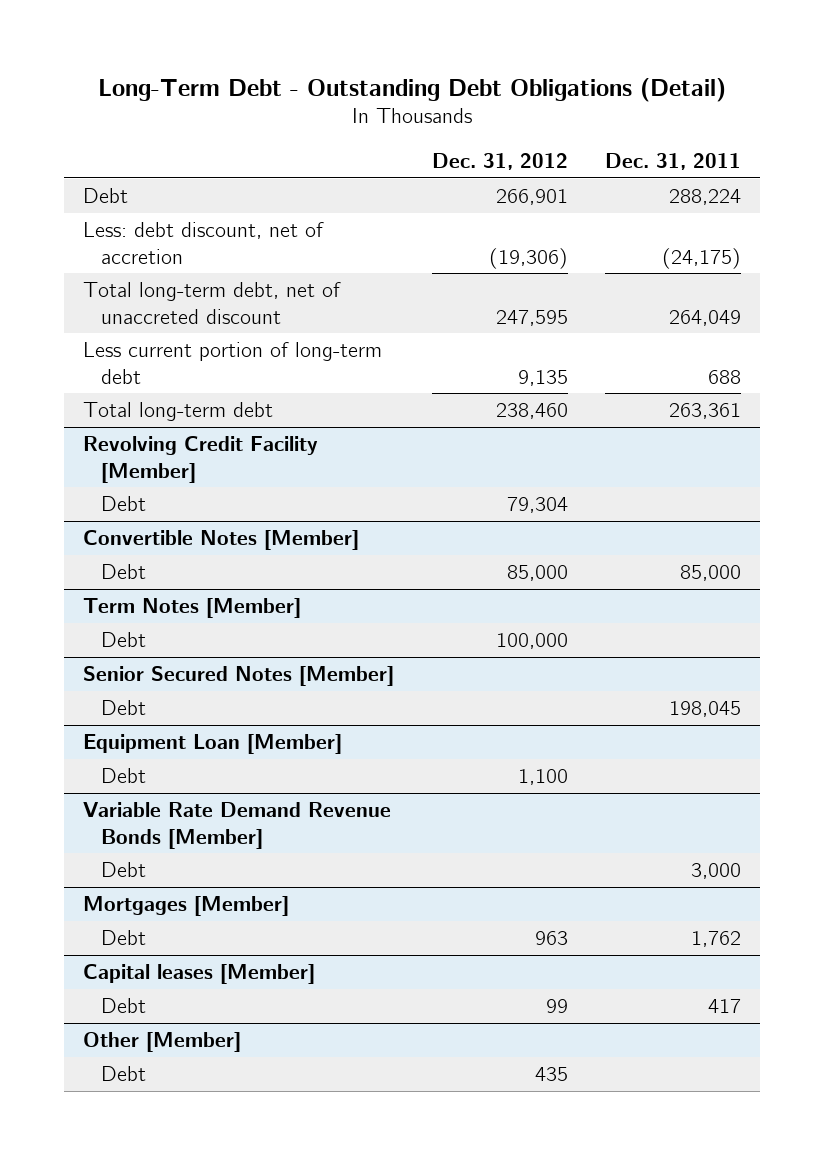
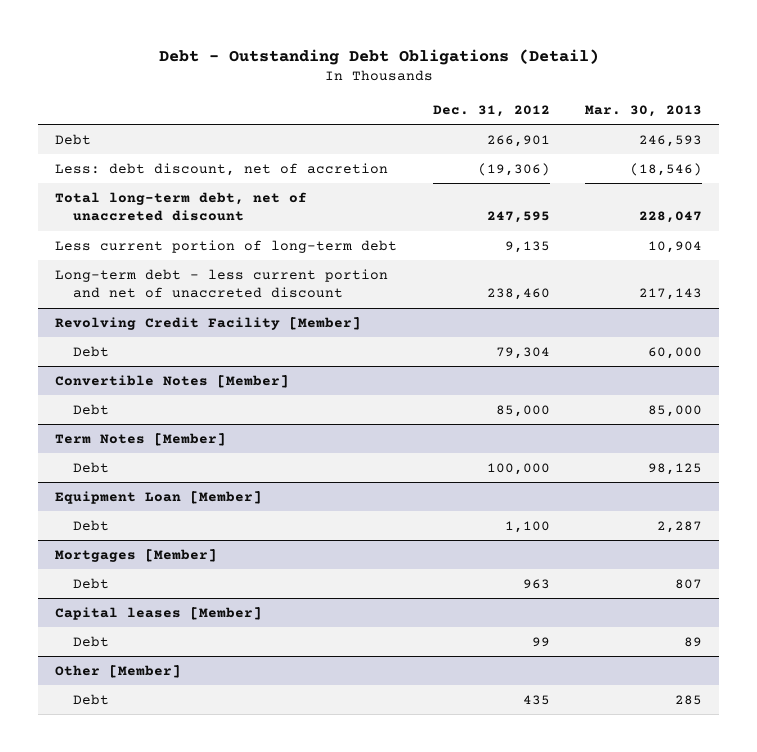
[98,77,727,102] Long-Term Debt - Outstanding Debt Obligations (Detail) -> [158,48,599,65] Debt - Outstanding Debt Obligations (Detail)
[605,152,742,170] Dec. 31, 2011 -> none
none -> [584,104,702,117] Mar. 30, 2013
[82,402,273,422] Total long-term debt -> [55,268,389,299] Long-term debt - less current portion and net of unaccreted discount
[82,666,394,687] Senior Secured Notes [Member] -> none
[101,700,147,716] Debt -> none
[82,802,391,849] Variable Rate Demand Revenue Bonds [Member] -> none
[101,862,147,878] Debt -> none

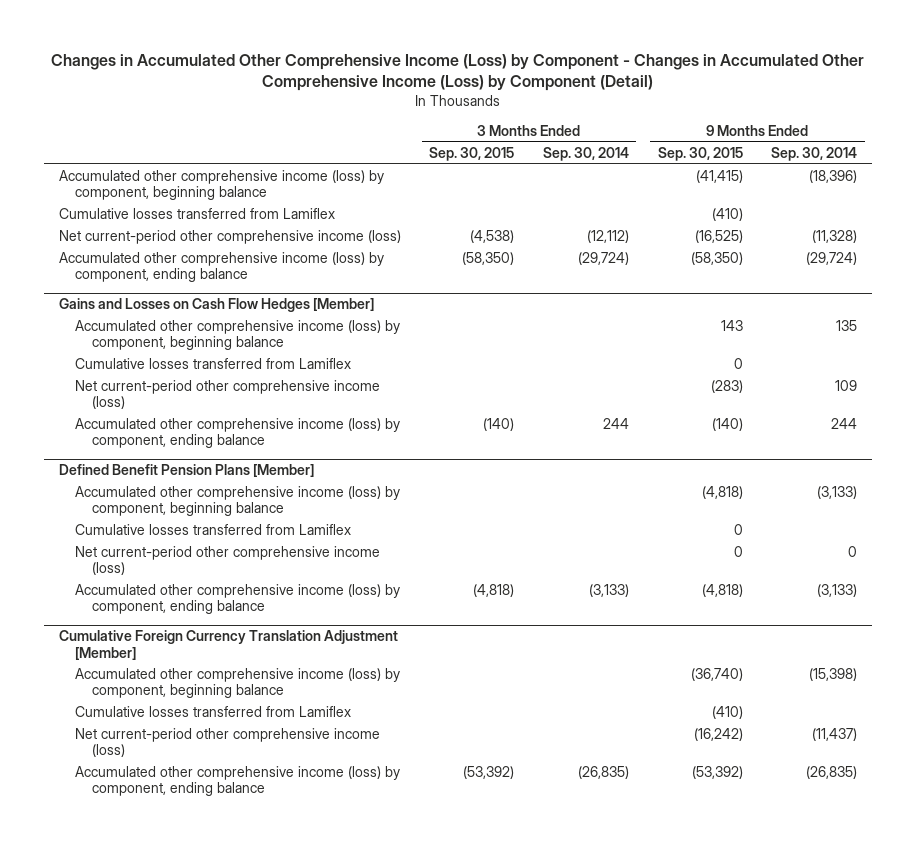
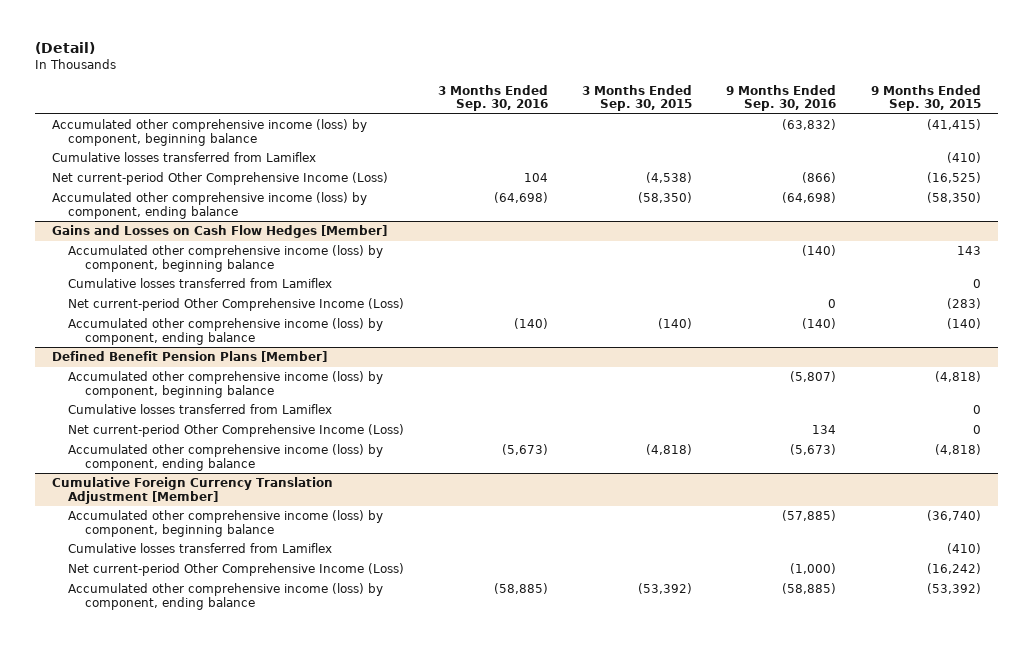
[50,53,864,92] Changes in Accumulated Other Comprehensive Income (Loss) by Component - Changes in Accumulated Other Comprehensive Income (Loss) by Component (Detail) -> [35,42,96,55] (Detail)
[542,146,629,161] Sep. 30, 2014 -> none
[771,146,858,161] Sep. 30, 2014 -> none
none -> [438,84,549,112] 3 Months Ended Sep. 30, 2016
none -> [726,84,837,112] 9 Months Ended Sep. 30, 2016
[58,229,401,244] Net current-period other comprehensive income (loss) -> [52,172,389,186] Net current-period Other Comprehensive Income (Loss)
[75,379,381,410] Net current-period other comprehensive income (loss) -> [68,298,405,312] Net current-period Other Comprehensive Income (Loss)
[75,545,381,576] Net current-period other comprehensive income (loss) -> [68,424,405,438] Net current-period Other Comprehensive Income (Loss)
[75,727,381,758] Net current-period other comprehensive income (loss) -> [68,563,405,577] Net current-period Other Comprehensive Income (Loss)

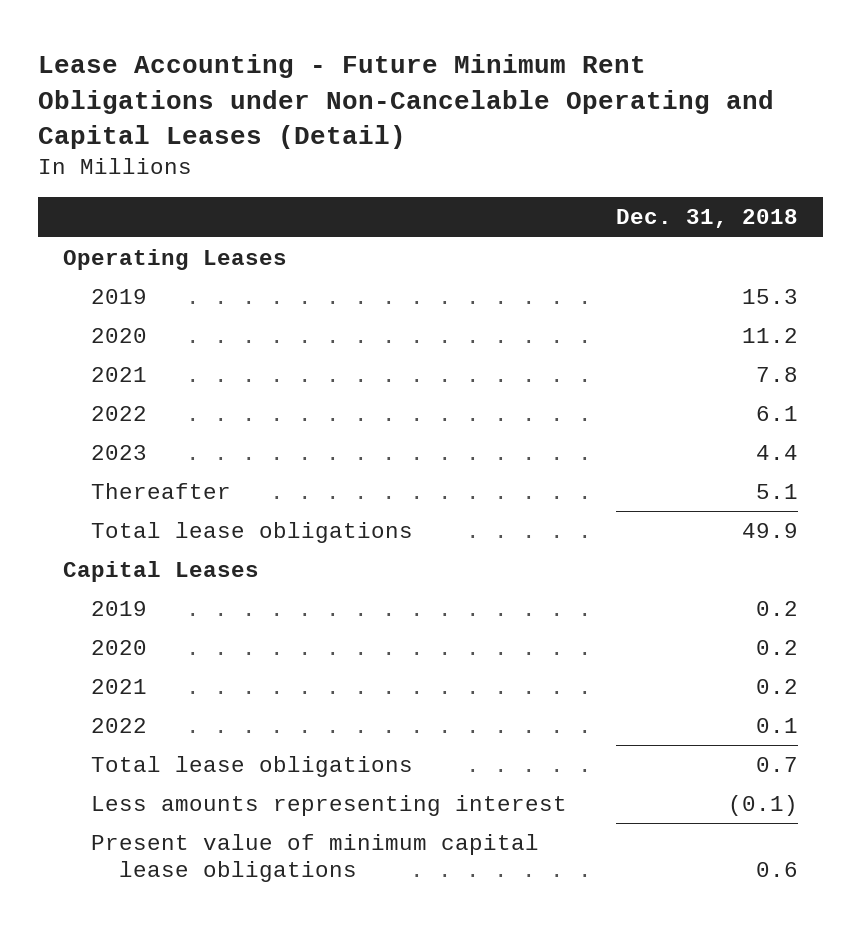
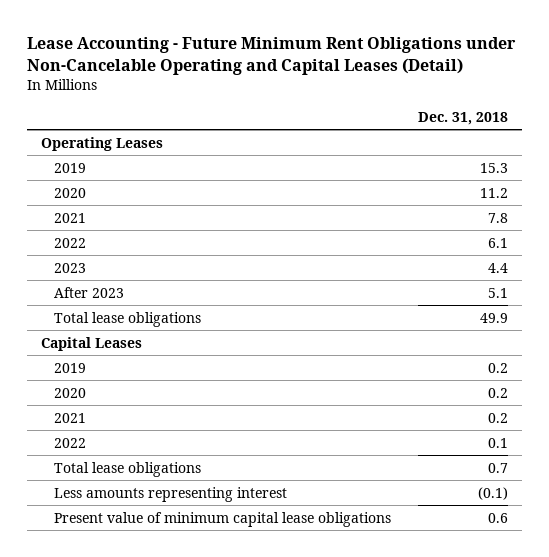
[91,483,232,500] Thereafter -> [53,286,124,298] After 2023

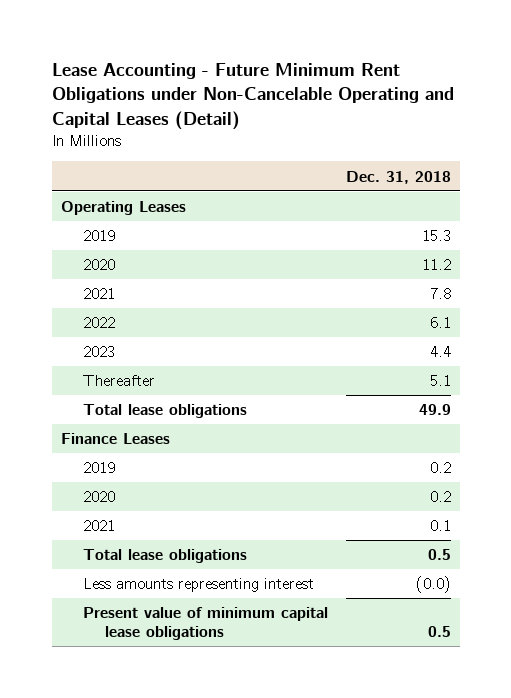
[53,286,124,298] After 2023 -> [82,375,155,387] Thereafter
[41,336,143,351] Capital Leases -> [60,433,170,445] Finance Leases
[53,437,86,448] 2022 -> none
[488,412,509,423] 0.2 -> [429,520,451,532] 0.1
[488,462,509,473] 0.7 -> [427,549,451,561] 0.5
[478,486,509,500] (0.1) -> [415,576,451,594] (0.0)
[488,512,509,523] 0.6 -> [427,625,451,637] 0.5

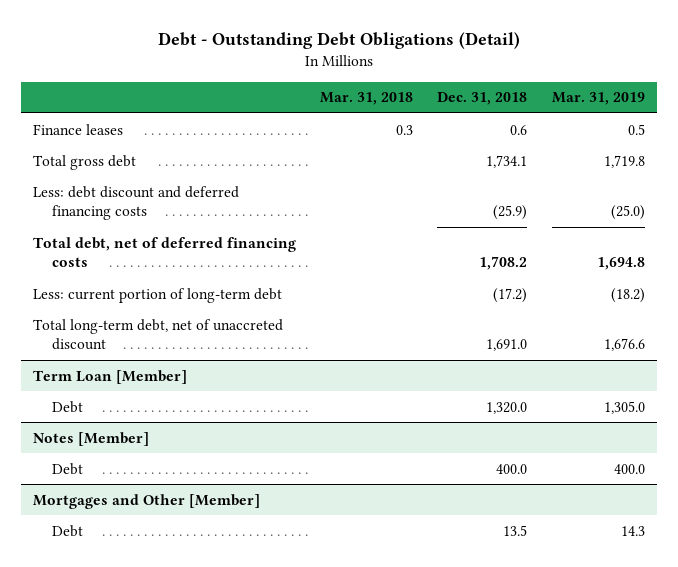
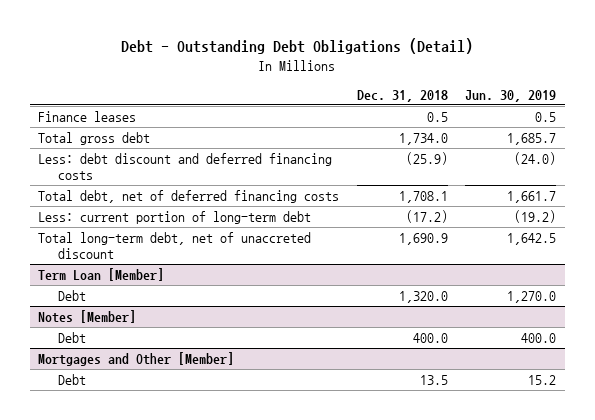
[320,92,414,106] Mar. 31, 2018 -> none
[551,92,645,106] Mar. 31, 2019 -> none
none -> [465,89,557,102] Jun. 30, 2019
[510,124,528,135] 0.6 -> [426,112,448,123] 0.5
[486,154,528,168] 1,734.1 -> [398,133,448,146] 1,734.0
[479,256,528,271] 1,708.2 -> [398,191,448,204] 1,708.1
[486,339,528,352] 1,691.0 -> [398,233,448,246] 1,690.9

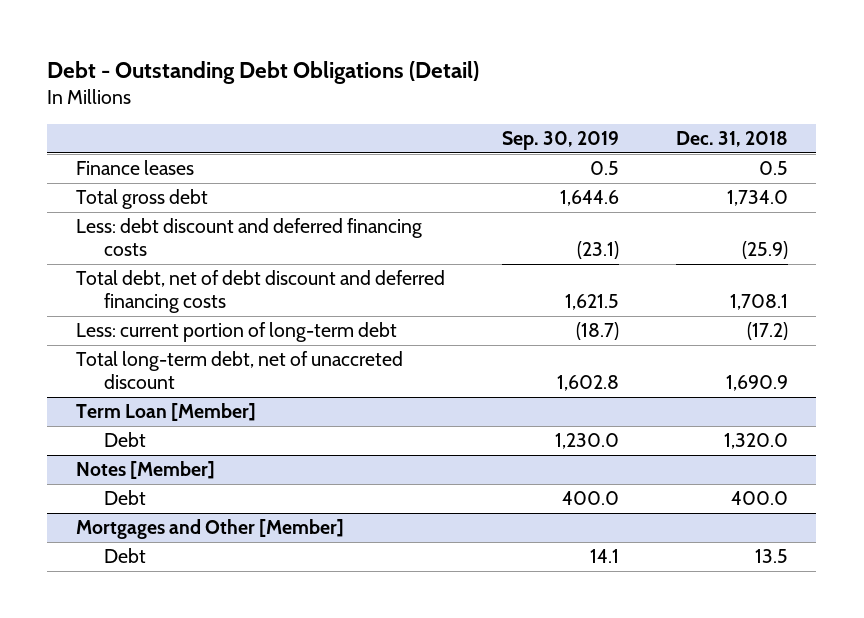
[465,89,557,102] Jun. 30, 2019 -> none
none -> [501,130,619,150] Sep. 30, 2019
[38,190,340,204] Total debt, net of deferred financing costs -> [75,270,445,314] Total debt, net of debt discount and deferred financing costs

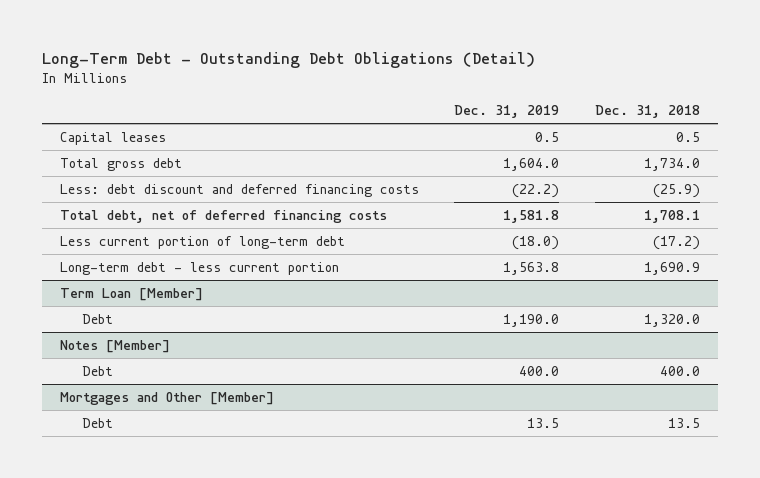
[47,60,480,84] Debt - Outstanding Debt Obligations (Detail) -> [41,51,535,68] Long-Term Debt - Outstanding Debt Obligations (Detail)
[501,130,619,150] Sep. 30, 2019 -> none
none -> [454,104,560,118] Dec. 31, 2019
[75,160,194,176] Finance leases -> none
none -> [59,131,166,145] Capital leases
[75,270,445,314] Total debt, net of debt discount and deferred financing costs -> [59,209,387,223] Total debt, net of deferred financing costs
[75,322,397,343] Less: current portion of long-term debt -> [59,235,345,249] Less current portion of long-term debt
[75,351,403,390] Total long-term debt, net of unaccreted discount -> [59,261,339,275] Long-term debt - less current portion

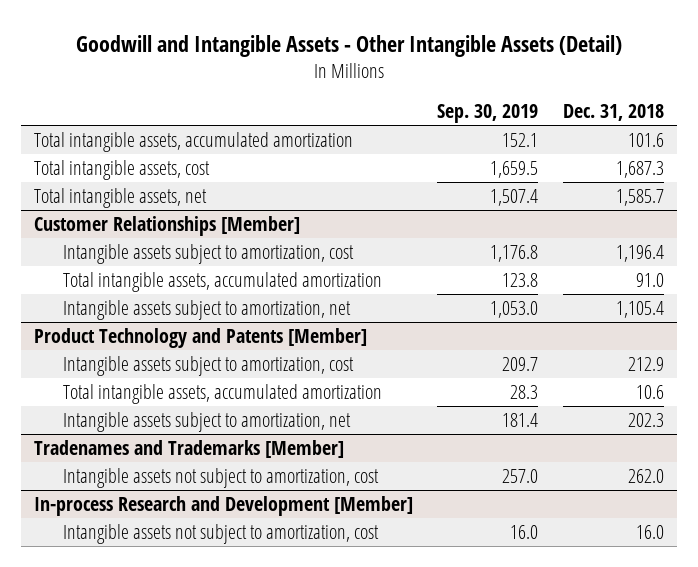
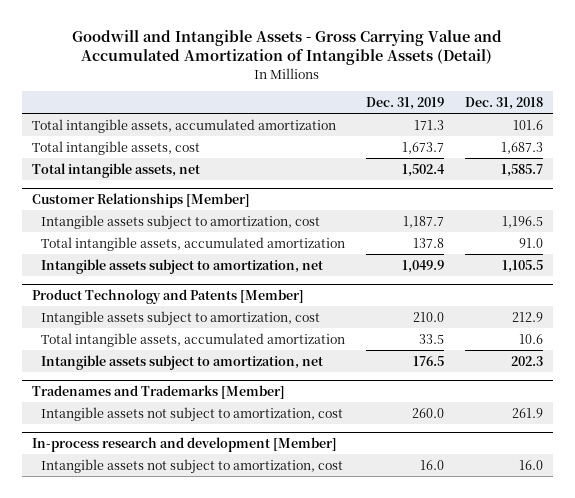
[75,34,622,57] Goodwill and Intangible Assets - Other Intangible Assets (Detail) -> [72,29,503,66] Goodwill and Intangible Assets - Gross Carrying Value and Accumulated Amortization of Intangible Assets (Detail)
[437,103,539,123] Sep. 30, 2019 -> none
none -> [366,97,445,111] Dec. 31, 2019
[616,244,665,262] 1,196.4 -> [501,215,543,228] 1,196.5
[616,300,665,318] 1,105.4 -> [501,259,543,273] 1,105.5
[628,468,665,483] 262.0 -> [511,407,543,418] 261.9
[33,495,413,516] In-process Research and Development [Member] -> [32,436,338,452] In-process research and development [Member]

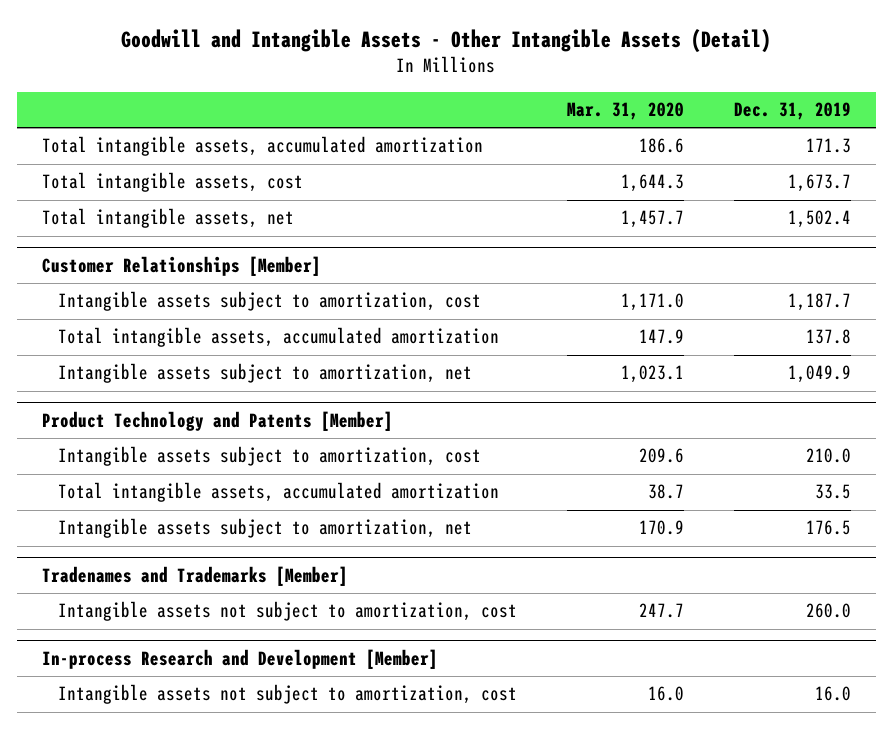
[72,29,503,66] Goodwill and Intangible Assets - Gross Carrying Value and Accumulated Amortization of Intangible Assets (Detail) -> [121,28,772,53] Goodwill and Intangible Assets - Other Intangible Assets (Detail)
[464,97,543,111] Dec. 31, 2018 -> none
none -> [566,101,684,120] Mar. 31, 2020
[32,436,338,452] In-process research and development [Member] -> [41,648,438,669] In-process Research and Development [Member]

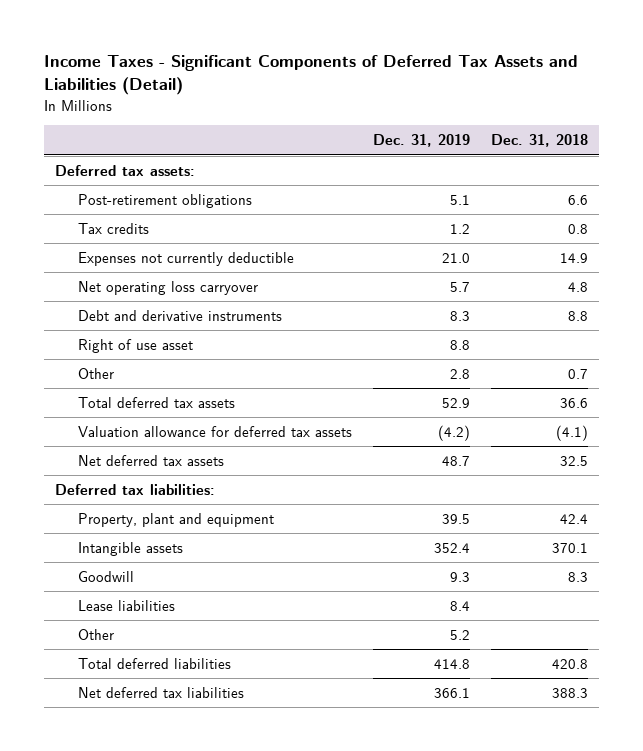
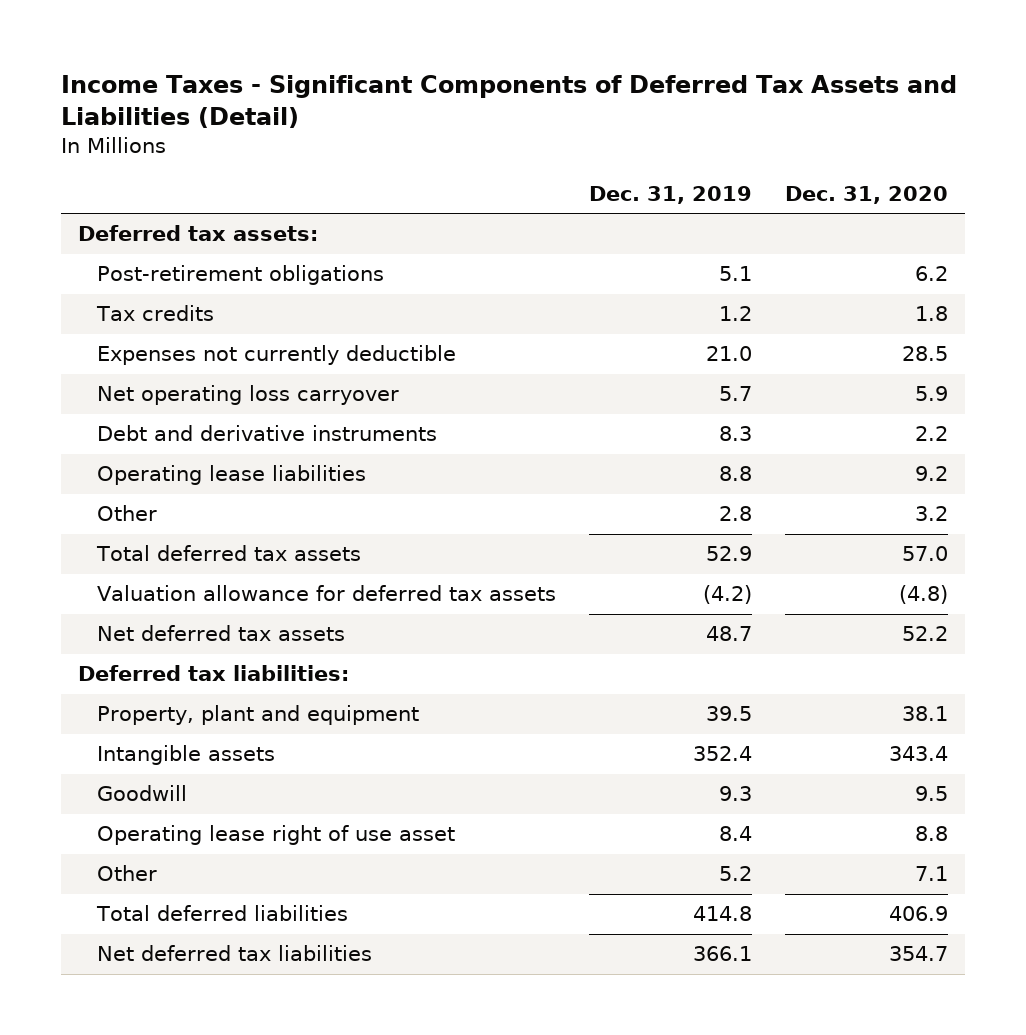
[491,134,589,148] Dec. 31, 2018 -> none
none -> [785,185,949,204] Dec. 31, 2020
[78,338,194,353] Right of use asset -> none
none -> [97,465,367,486] Operating lease liabilities
[78,599,176,611] Lease liabilities -> none
none -> [97,825,456,846] Operating lease right of use asset

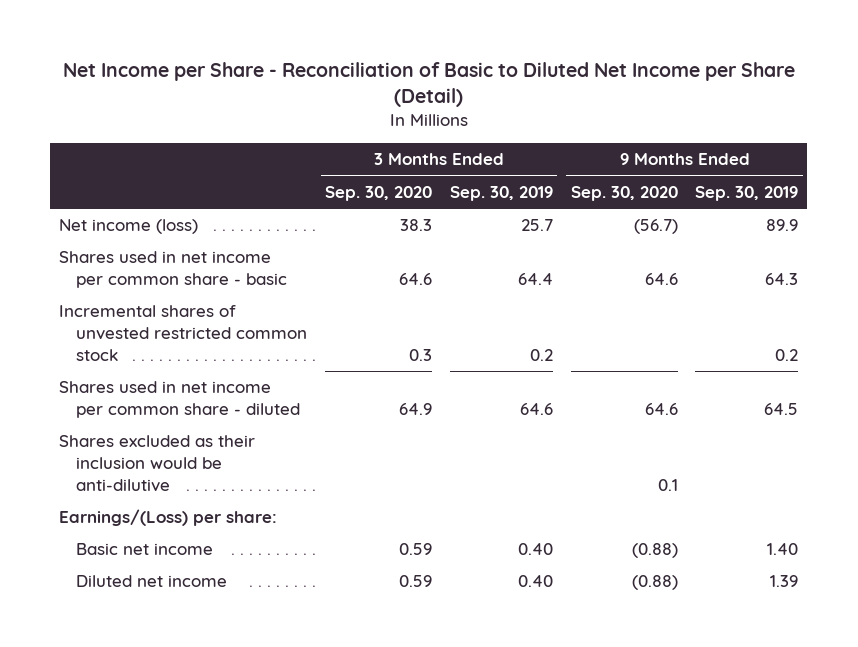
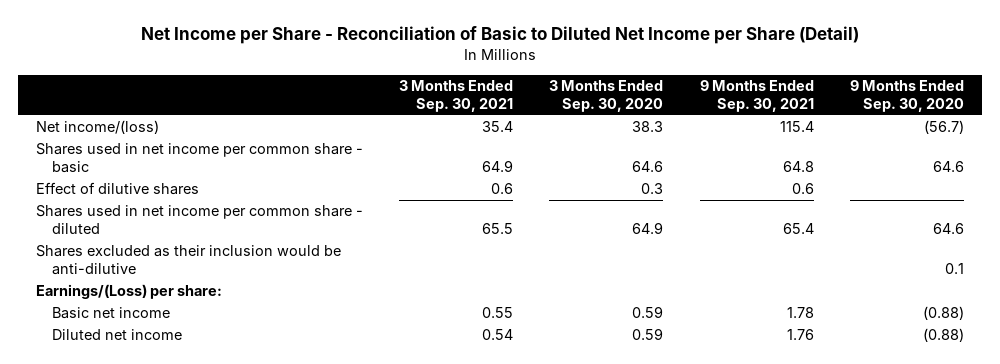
[449,185,553,201] Sep. 30, 2019 -> none
[695,185,799,201] Sep. 30, 2019 -> none
none -> [399,80,514,113] 3 Months Ended Sep. 30, 2021
none -> [699,80,814,113] 9 Months Ended Sep. 30, 2021
[59,219,199,235] Net income (loss) -> [35,120,159,135] Net income/(loss)
[59,305,308,362] Incremental shares of unvested restricted common stock -> none
none -> [35,182,199,196] Effect of dilutive shares

